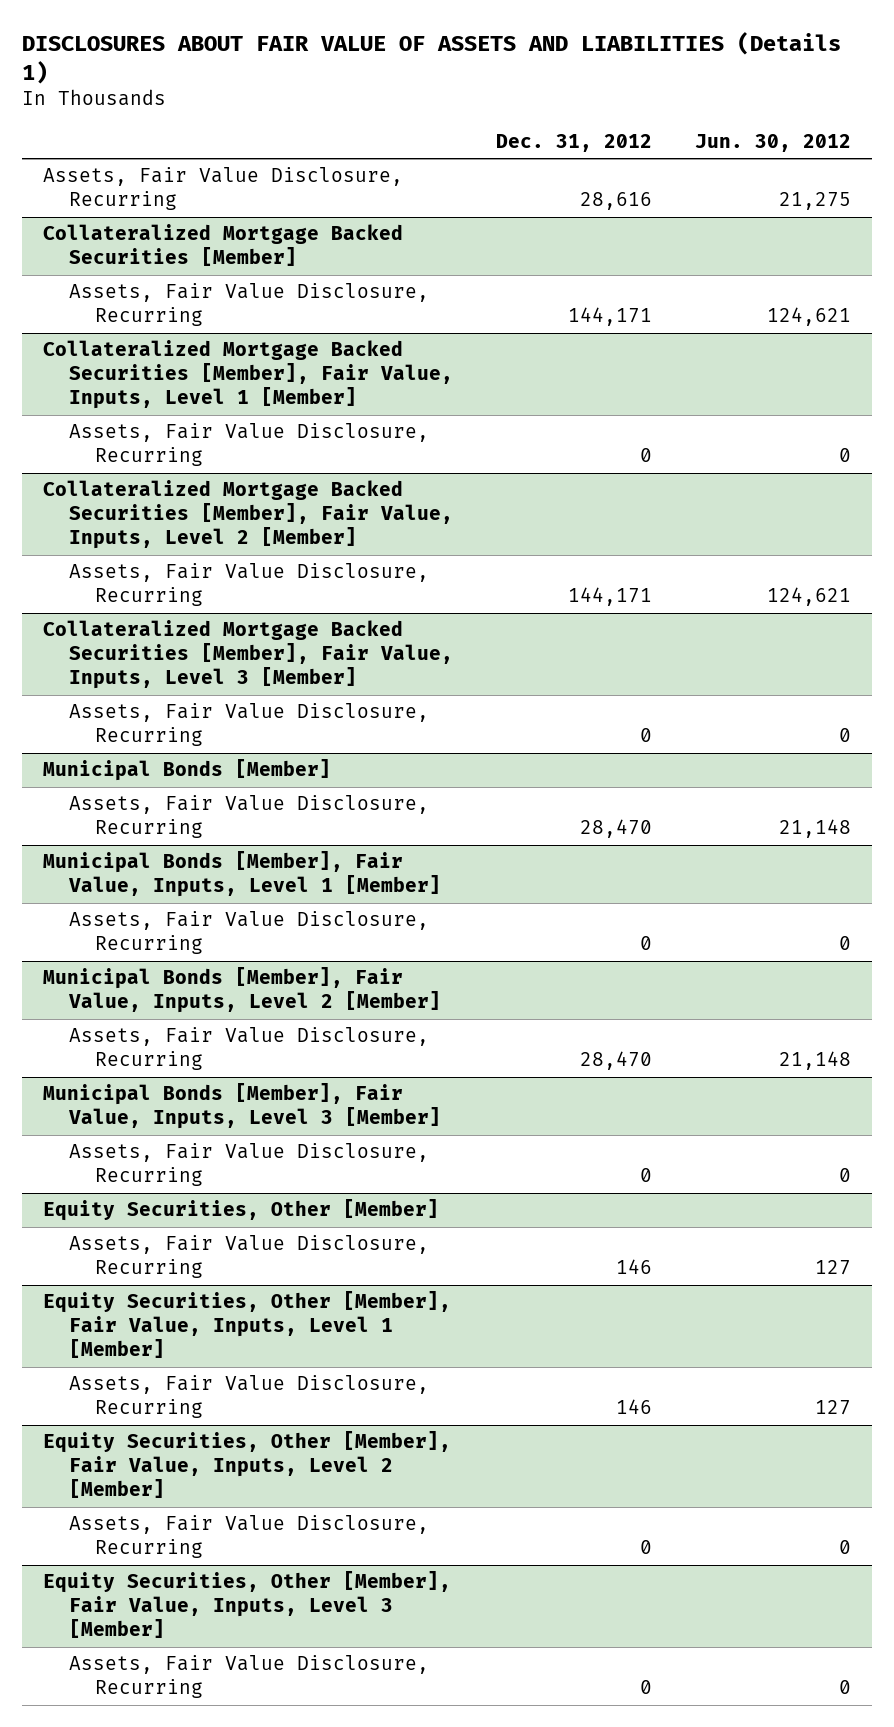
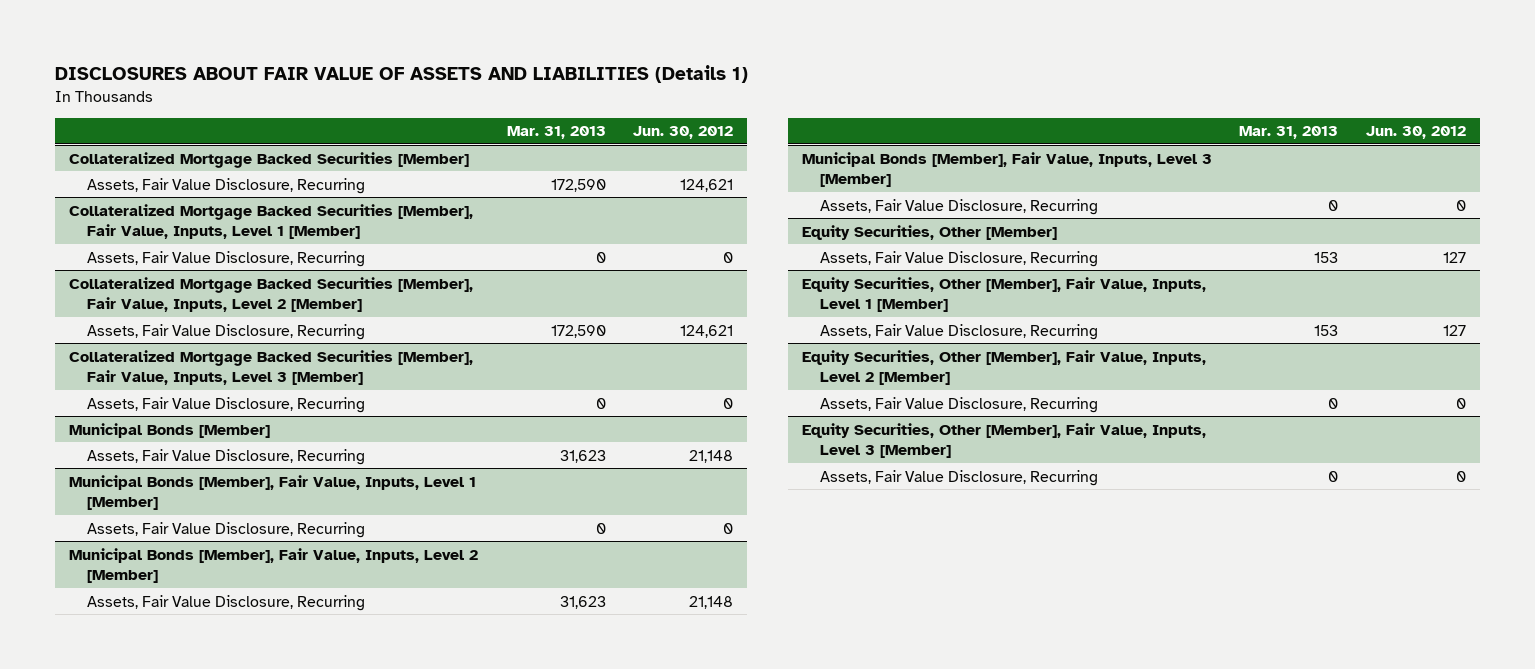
[495,133,652,152] Dec. 31, 2012 -> none
none -> [506,126,606,140] Mar. 31, 2013
[43,167,404,211] Assets, Fair Value Disclosure, Recurring -> none

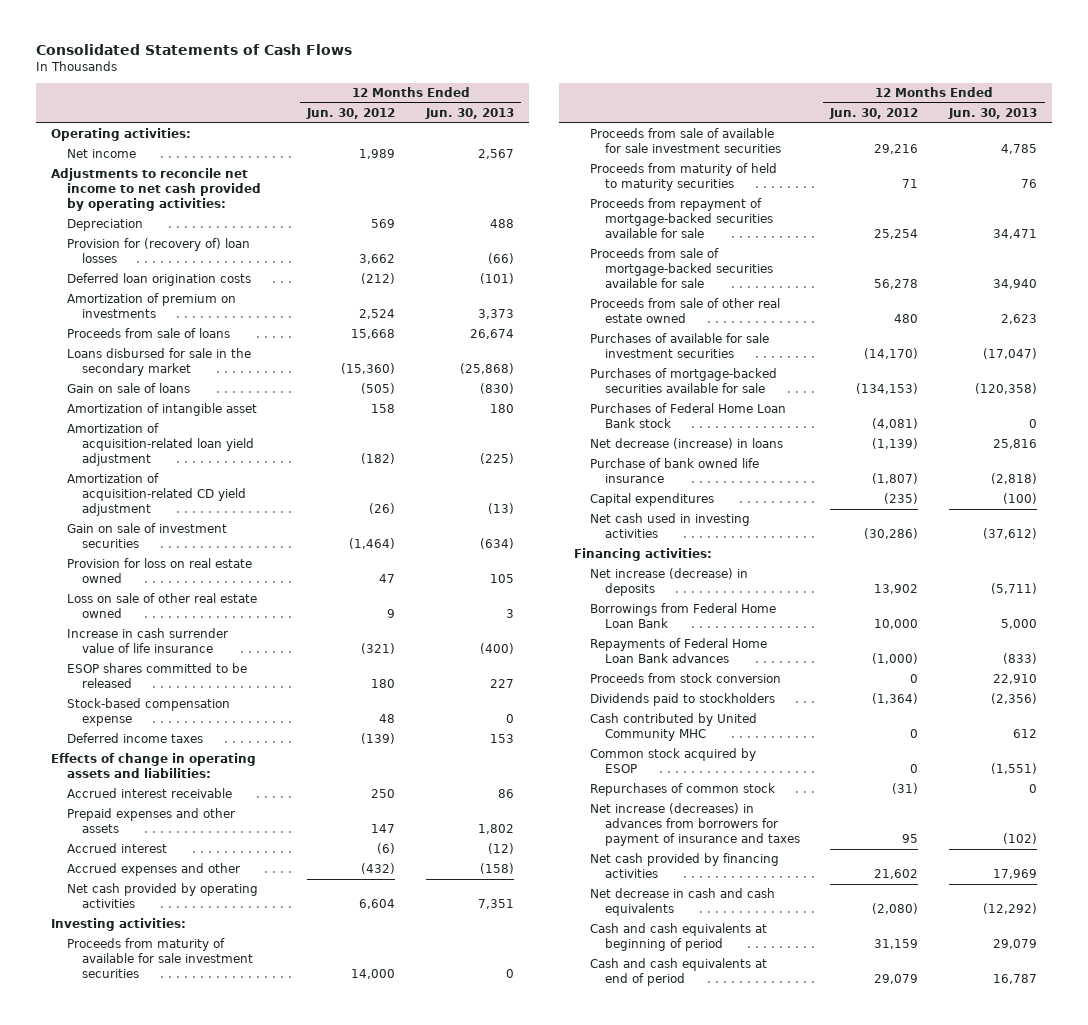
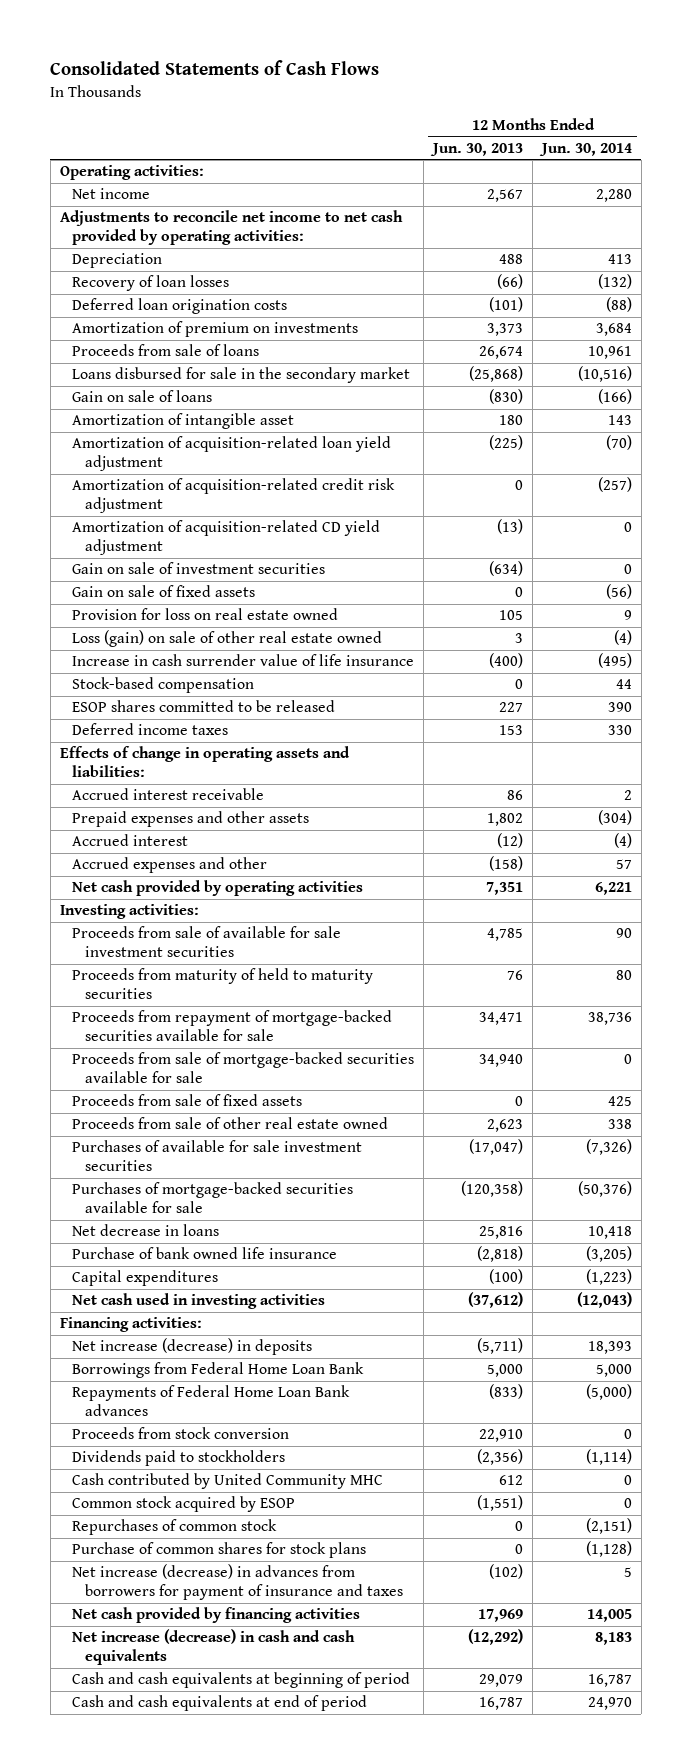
[306,108,396,120] Jun. 30, 2012 -> none
none -> [539,142,633,156] Jun. 30, 2014
[66,238,250,264] Provision for (recovery of) loan losses -> [72,275,230,292] Recovery of loan losses
none -> [72,478,396,514] Amortization of acquisition-related credit risk adjustment
none -> [72,585,256,598] Gain on sale of fixed assets
[66,593,257,619] Loss on sale of other real estate owned -> [72,630,383,648] Loss (gain) on sale of other real estate owned
none -> [72,677,255,694] Stock-based compensation
[66,698,230,727] Stock-based compensation expense -> none
[66,938,253,979] Proceeds from maturity of available for sale investment securities -> none
none -> [72,1094,303,1107] Proceeds from sale of fixed assets
[589,403,786,429] Purchases of Federal Home Loan Bank stock -> none
[589,438,783,450] Net decrease (increase) in loans -> [72,1224,220,1237] Net decrease in loans
none -> [72,1542,367,1559] Purchase of common shares for stock plans
[589,803,800,847] Net increase (decreases) in advances from borrowers for payment of insurance and taxes -> [72,1564,403,1601] Net increase (decrease) in advances from borrowers for payment of insurance and taxes
[589,888,775,917] Net decrease in cash and cash equivalents -> [72,1629,356,1666] Net increase (decrease) in cash and cash equivalents

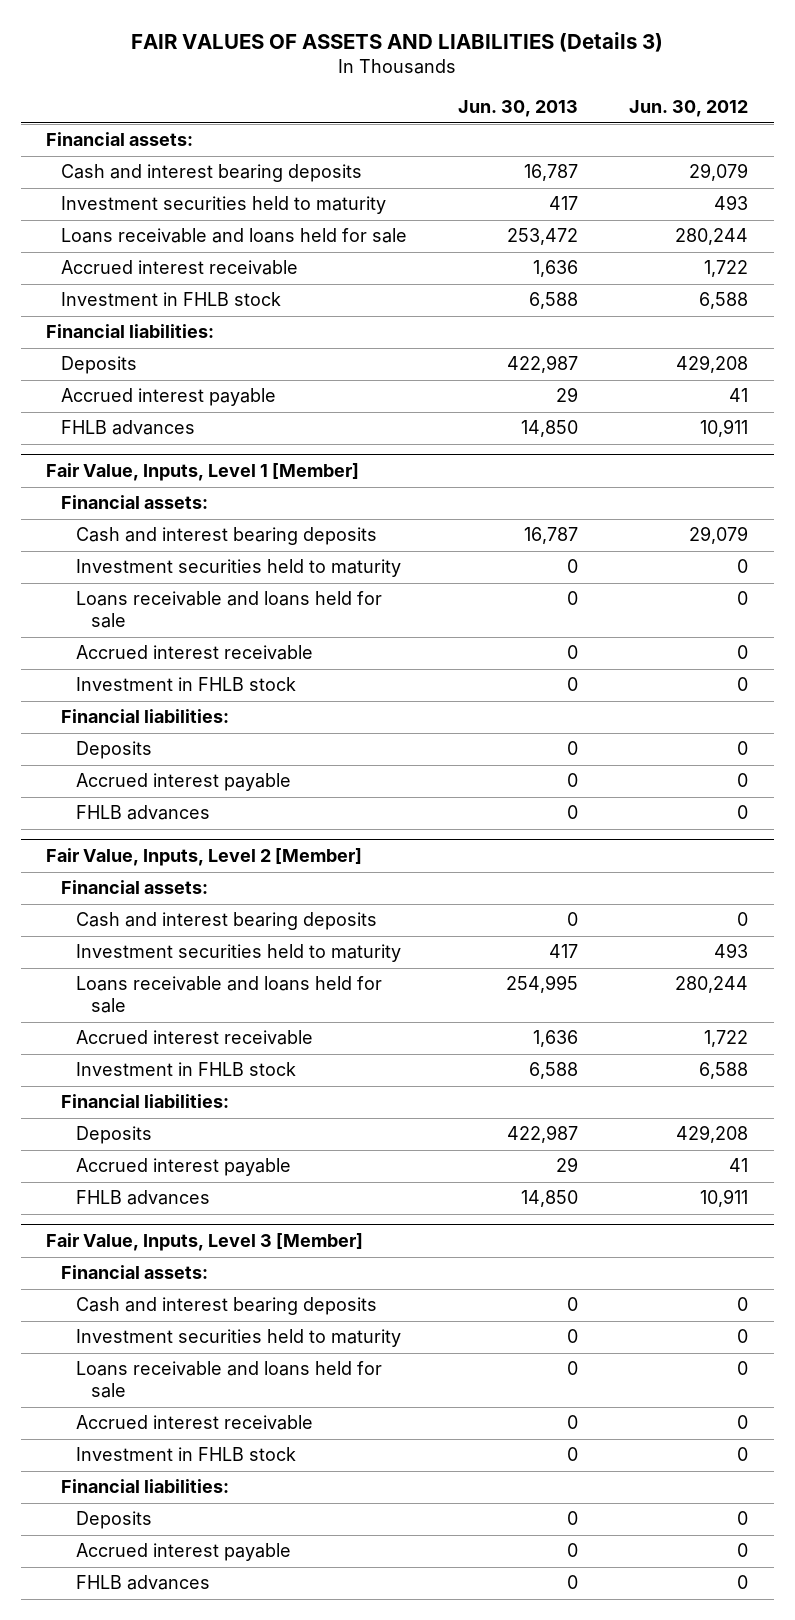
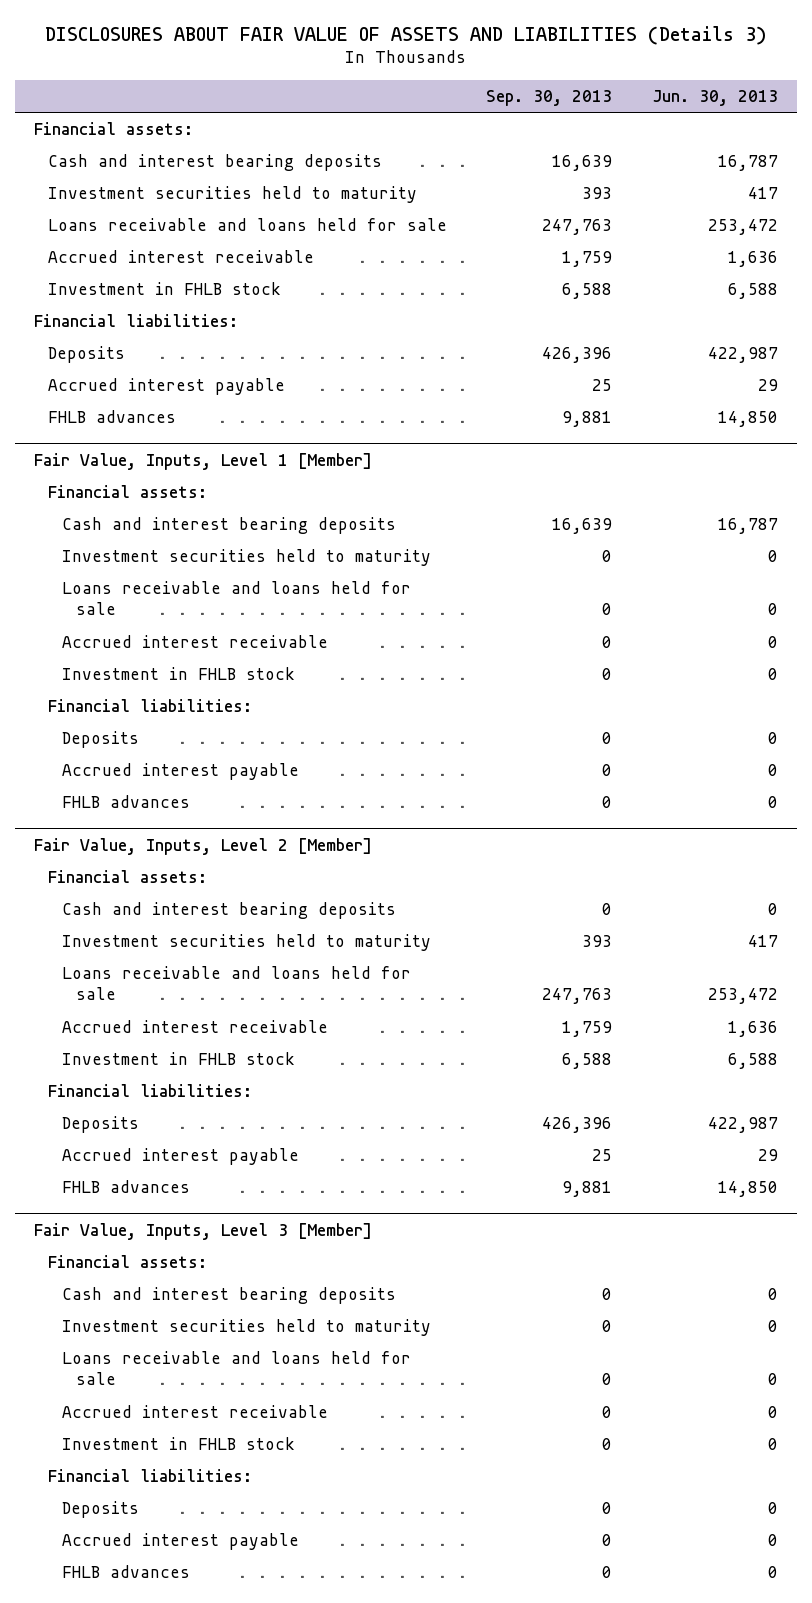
[131,31,664,52] FAIR VALUES OF ASSETS AND LIABILITIES (Details 3) -> [44,25,767,45] DISCLOSURES ABOUT FAIR VALUE OF ASSETS AND LIABILITIES (Details 3)
[629,100,749,118] Jun. 30, 2012 -> none
none -> [486,90,613,107] Sep. 30, 2013
[506,975,579,994] 254,995 -> [707,988,778,1005] 253,472

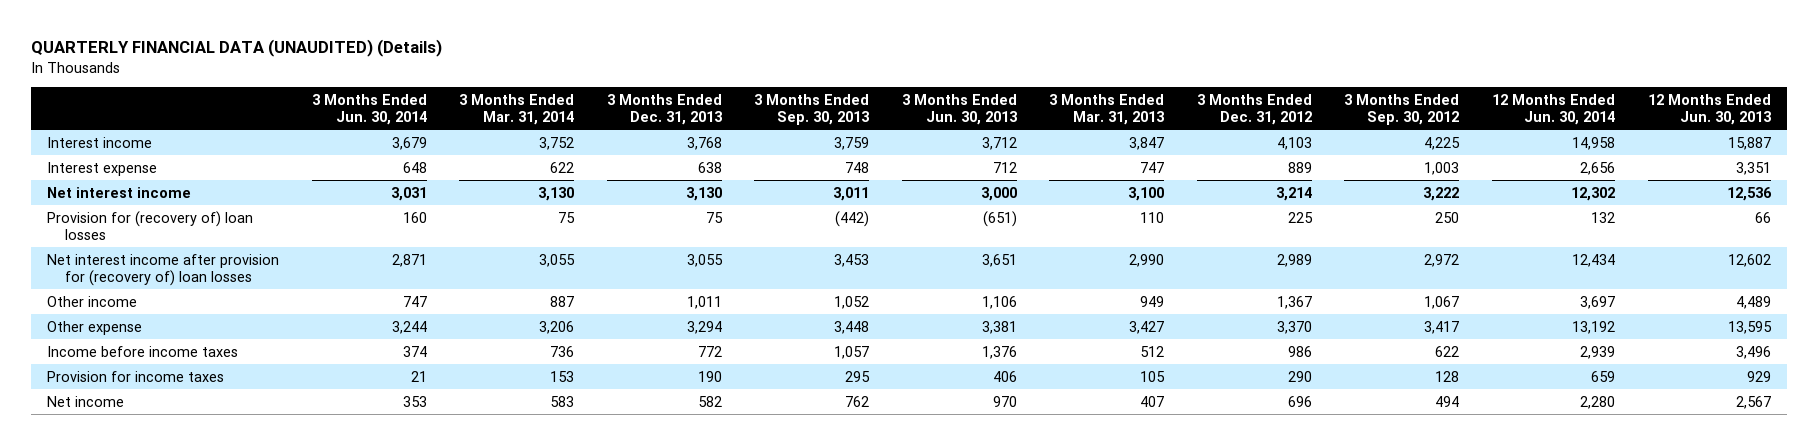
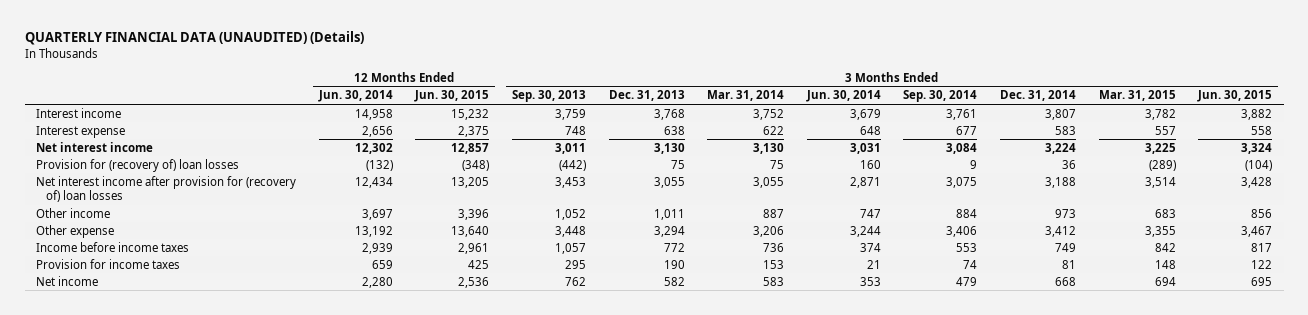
[901,93,1017,125] 3 Months Ended Jun. 30, 2013 -> none
[1049,93,1165,125] 3 Months Ended Mar. 31, 2013 -> none
[1196,93,1312,125] 3 Months Ended Dec. 31, 2012 -> none
[1344,93,1460,125] 3 Months Ended Sep. 30, 2012 -> none
[1647,93,1771,125] 12 Months Ended Jun. 30, 2013 -> none
none -> [414,90,490,103] Jun. 30, 2015
none -> [903,90,978,103] Sep. 30, 2014
none -> [1000,90,1077,102] Dec. 31, 2014
none -> [1098,90,1176,102] Mar. 31, 2015
none -> [1197,90,1273,103] Jun. 30, 2015
[1591,211,1616,223] 132 -> [365,159,393,171] (132)

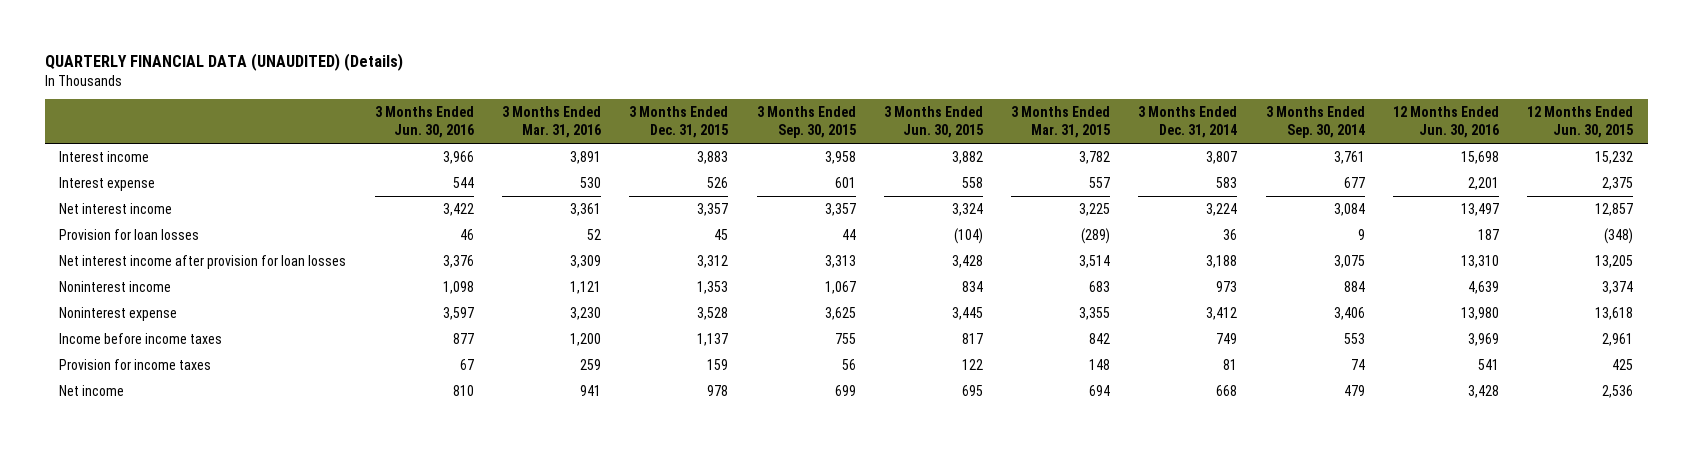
[317,90,393,103] Jun. 30, 2014 -> none
[511,90,586,103] Sep. 30, 2013 -> none
[608,90,685,102] Dec. 31, 2013 -> none
[707,90,785,102] Mar. 31, 2014 -> none
[805,90,881,103] Jun. 30, 2014 -> none
none -> [374,106,474,139] 3 Months Ended Jun. 30, 2016
none -> [501,106,601,139] 3 Months Ended Mar. 31, 2016
none -> [629,106,729,139] 3 Months Ended Dec. 31, 2015
none -> [756,106,856,139] 3 Months Ended Sep. 30, 2015
none -> [1393,106,1500,139] 12 Months Ended Jun. 30, 2016
[35,158,239,172] Provision for (recovery of) loan losses -> [59,228,200,240] Provision for loan losses
[35,175,296,203] Net interest income after provision for (recovery of) loan losses -> [59,254,347,269] Net interest income after provision for loan losses
[35,207,110,218] Other income -> [59,280,172,292] Noninterest income
[458,208,490,220] 3,396 -> [1602,280,1634,294] 3,374
[1251,208,1273,218] 856 -> [961,280,983,292] 834
[35,224,114,238] Other expense -> [59,306,178,321] Noninterest expense
[451,225,490,237] 13,640 -> [1595,306,1634,320] 13,618
[1241,225,1273,237] 3,467 -> [951,306,983,320] 3,445

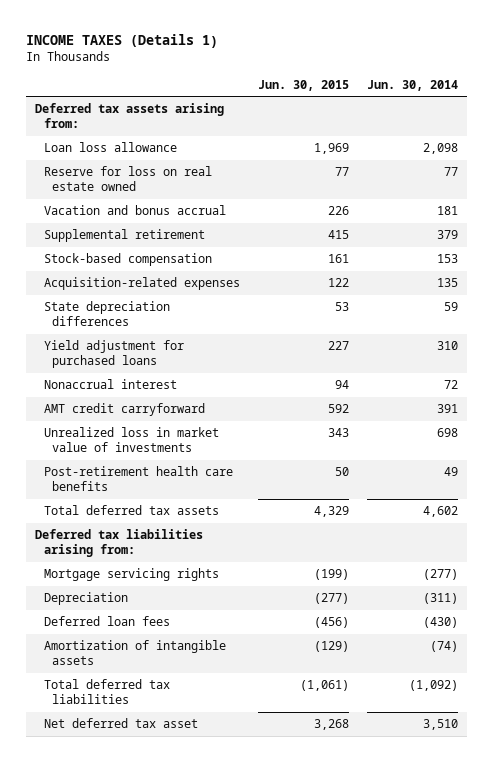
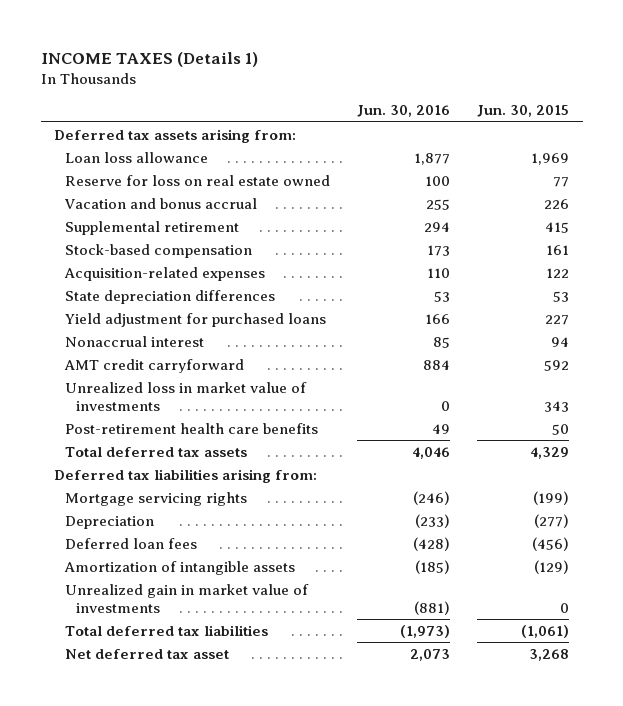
[366,79,458,91] Jun. 30, 2014 -> none
none -> [357,105,451,118] Jun. 30, 2016
none -> [64,583,309,613] Unrealized gain in market value of investments

